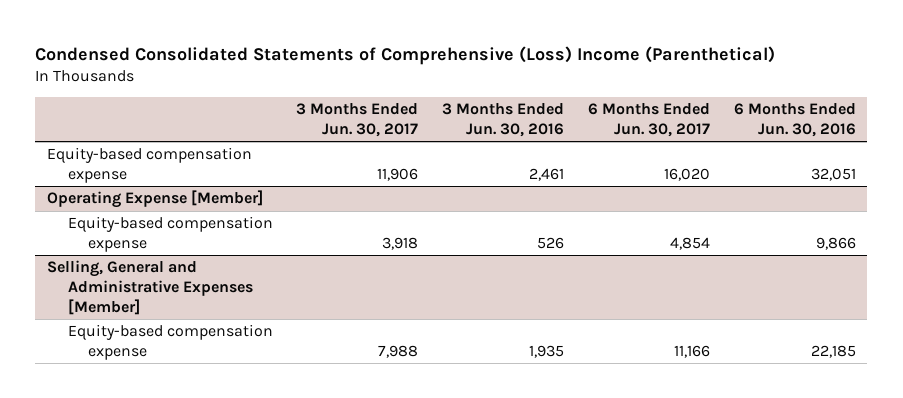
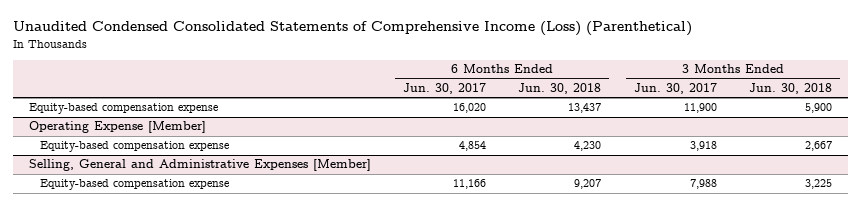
[35,45,776,65] Condensed Consolidated Statements of Comprehensive (Loss) Income (Parenthetical) -> [12,21,692,37] Unaudited Condensed Consolidated Statements of Comprehensive Income (Loss) (Parenthetical)
[442,103,565,137] 3 Months Ended Jun. 30, 2016 -> none
[733,103,856,137] 6 Months Ended Jun. 30, 2016 -> none
none -> [518,82,602,94] Jun. 30, 2018
none -> [748,82,832,94] Jun. 30, 2018
[377,167,419,181] 11,906 -> [683,103,717,114] 11,900

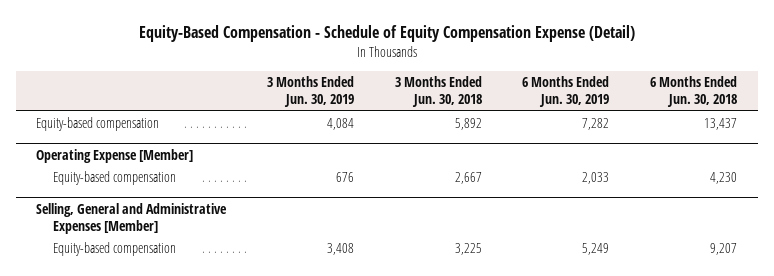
[12,21,692,37] Unaudited Condensed Consolidated Statements of Comprehensive Income (Loss) (Parenthetical) -> [138,24,635,42] Equity-Based Compensation - Schedule of Equity Compensation Expense (Detail)
[403,82,487,94] Jun. 30, 2017 -> none
[633,82,717,94] Jun. 30, 2017 -> none
none -> [267,76,355,108] 3 Months Ended Jun. 30, 2019
none -> [522,76,610,108] 6 Months Ended Jun. 30, 2019
[28,103,218,115] Equity-based compensation expense -> [36,117,160,132] Equity-based compensation
[804,103,832,114] 5,900 -> [454,118,482,131] 5,892
[40,141,230,153] Equity-based compensation expense -> [53,171,177,186] Equity-based compensation
[40,179,230,191] Equity-based compensation expense -> [53,242,177,257] Equity-based compensation

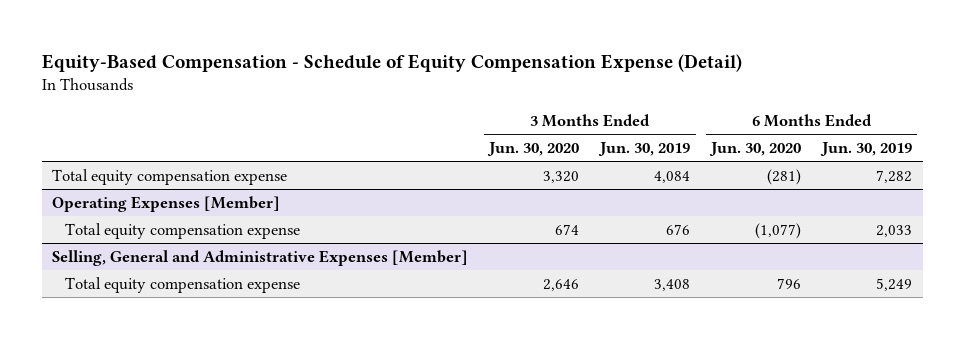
[394,76,482,108] 3 Months Ended Jun. 30, 2018 -> none
[650,76,738,108] 6 Months Ended Jun. 30, 2018 -> none
none -> [487,142,580,157] Jun. 30, 2020
none -> [709,142,802,157] Jun. 30, 2020
[36,117,160,132] Equity-based compensation -> [52,169,288,186] Total equity compensation expense
[36,148,194,163] Operating Expense [Member] -> [52,196,281,213] Operating Expenses [Member]
[53,171,177,186] Equity-based compensation -> [64,223,300,240] Total equity compensation expense
[53,242,177,257] Equity-based compensation -> [64,277,300,294] Total equity compensation expense

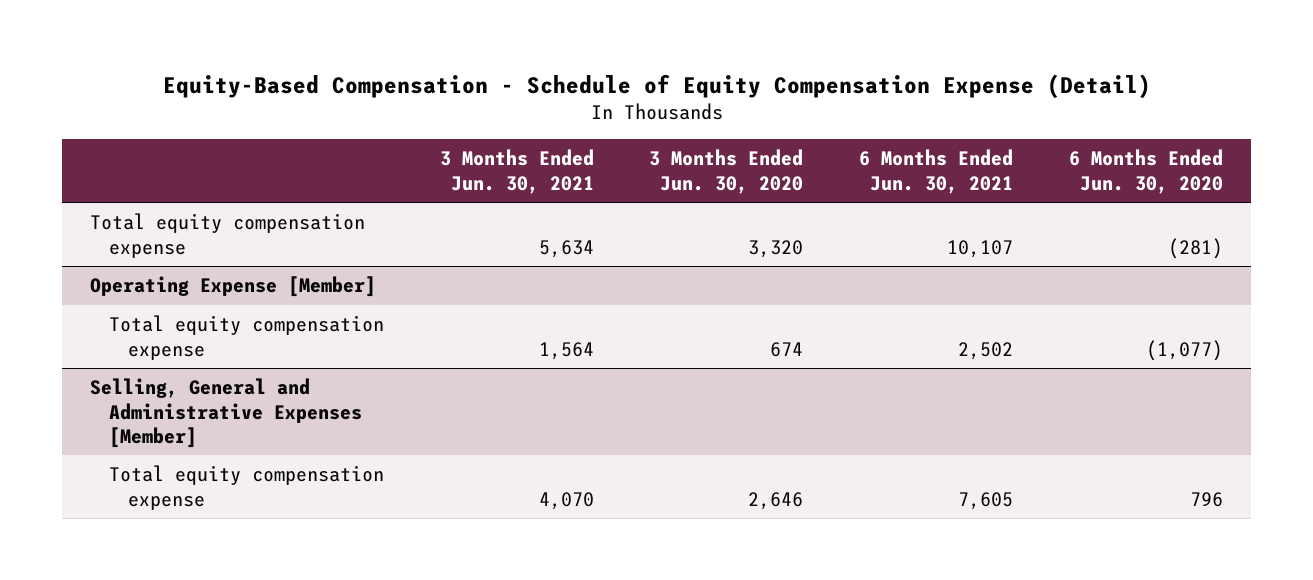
[598,142,691,157] Jun. 30, 2019 -> none
[820,142,913,157] Jun. 30, 2019 -> none
none -> [439,149,594,194] 3 Months Ended Jun. 30, 2021
none -> [859,149,1014,194] 6 Months Ended Jun. 30, 2021
[52,196,281,213] Operating Expenses [Member] -> [90,276,377,298] Operating Expense [Member]

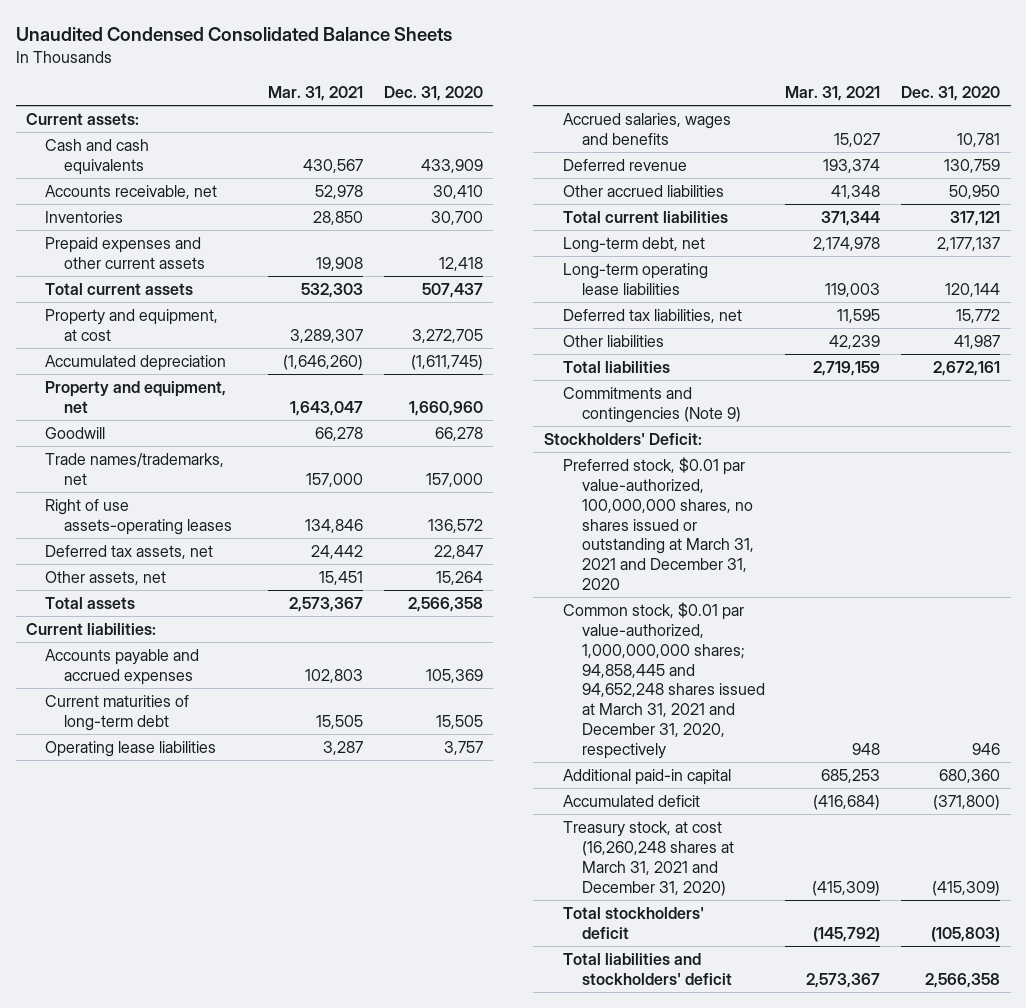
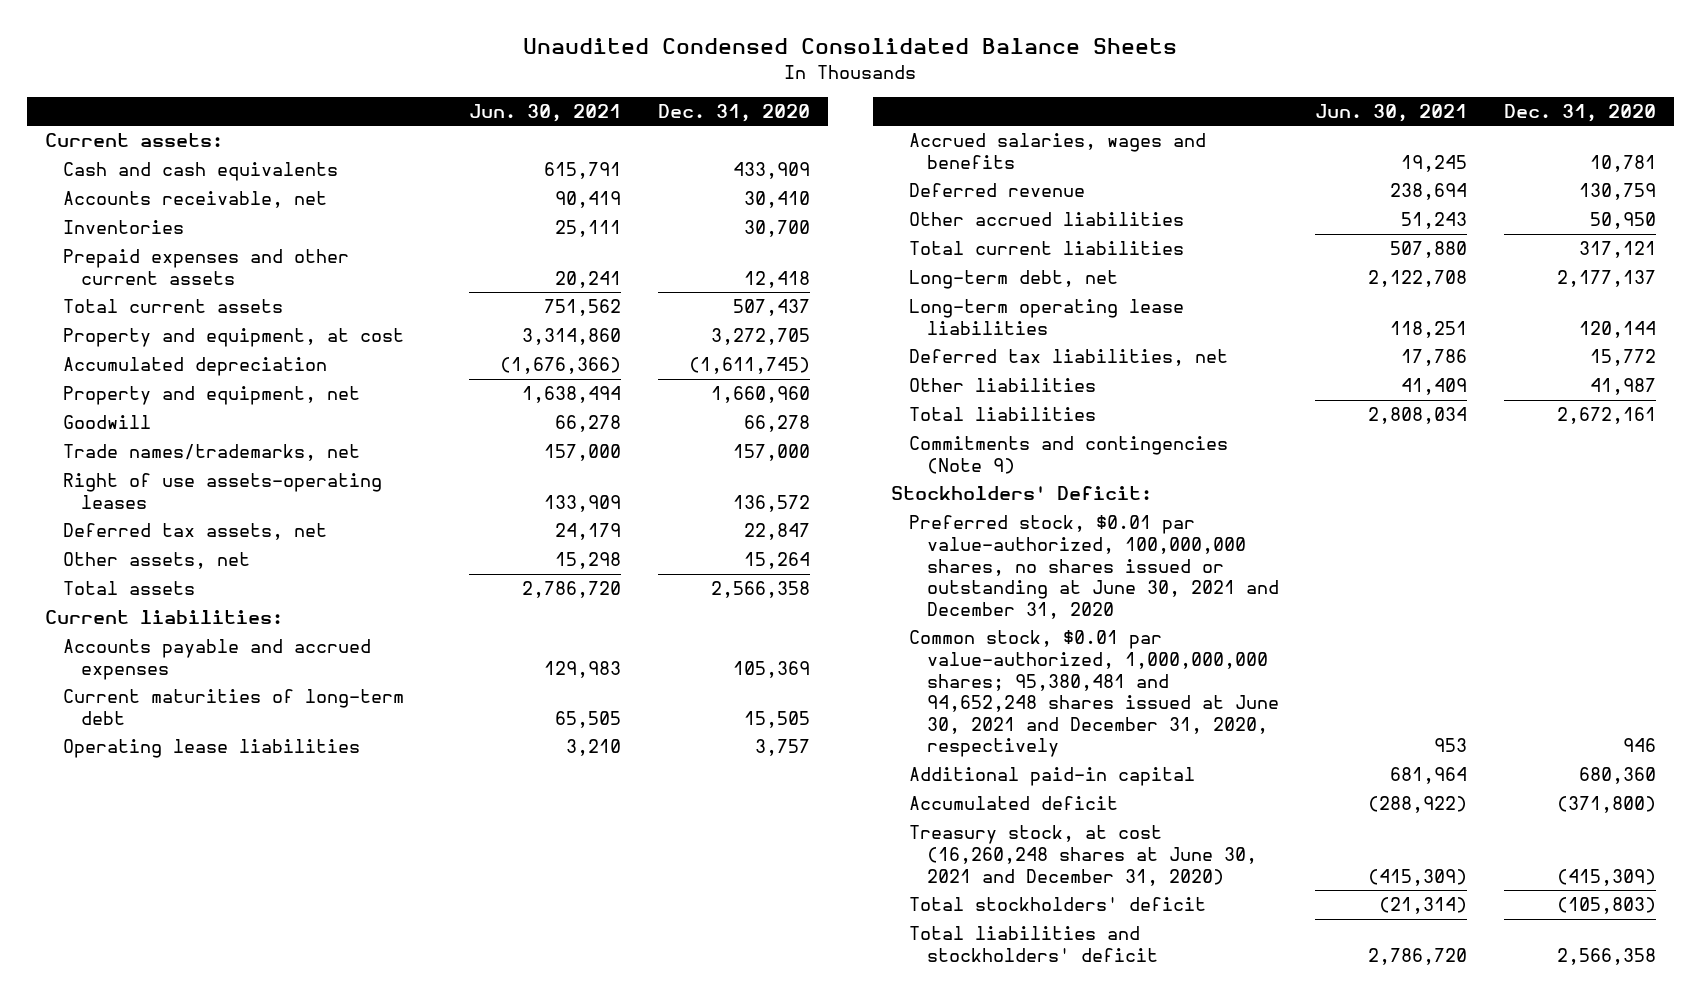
[267,86,363,102] Mar. 31, 2021 -> none
none -> [469,103,622,122] Jun. 30, 2021
[562,457,754,591] Preferred stock, $0.01 par value-authorized, 100,000,000 shares, no shares issued or outstanding at March 31, 2021 and December 31, 2020 -> [908,515,1280,619] Preferred stock, $0.01 par value-authorized, 100,000,000 shares, no shares issued or outstanding at June 30, 2021 and December 31, 2020
[562,602,765,759] Common stock, $0.01 par value-authorized, 1,000,000,000 shares; 94,858,445 and 94,652,248 shares issued at March 31, 2021 and December 31, 2020, respectively -> [908,630,1280,758] Common stock, $0.01 par value-authorized, 1,000,000,000 shares; 95,380,481 and 94,652,248 shares issued at June 30, 2021 and December 31, 2020, respectively
[562,821,734,896] Treasury stock, at cost (16,260,248 shares at March 31, 2021 and December 31, 2020) -> [908,825,1258,886] Treasury stock, at cost (16,260,248 shares at June 30, 2021 and December 31, 2020)

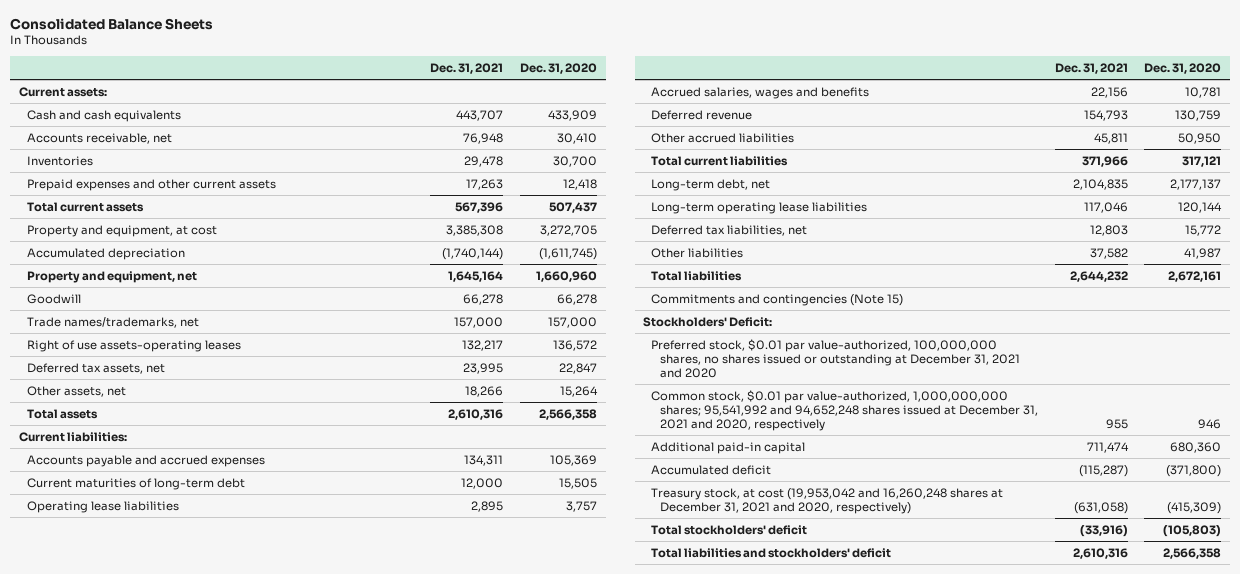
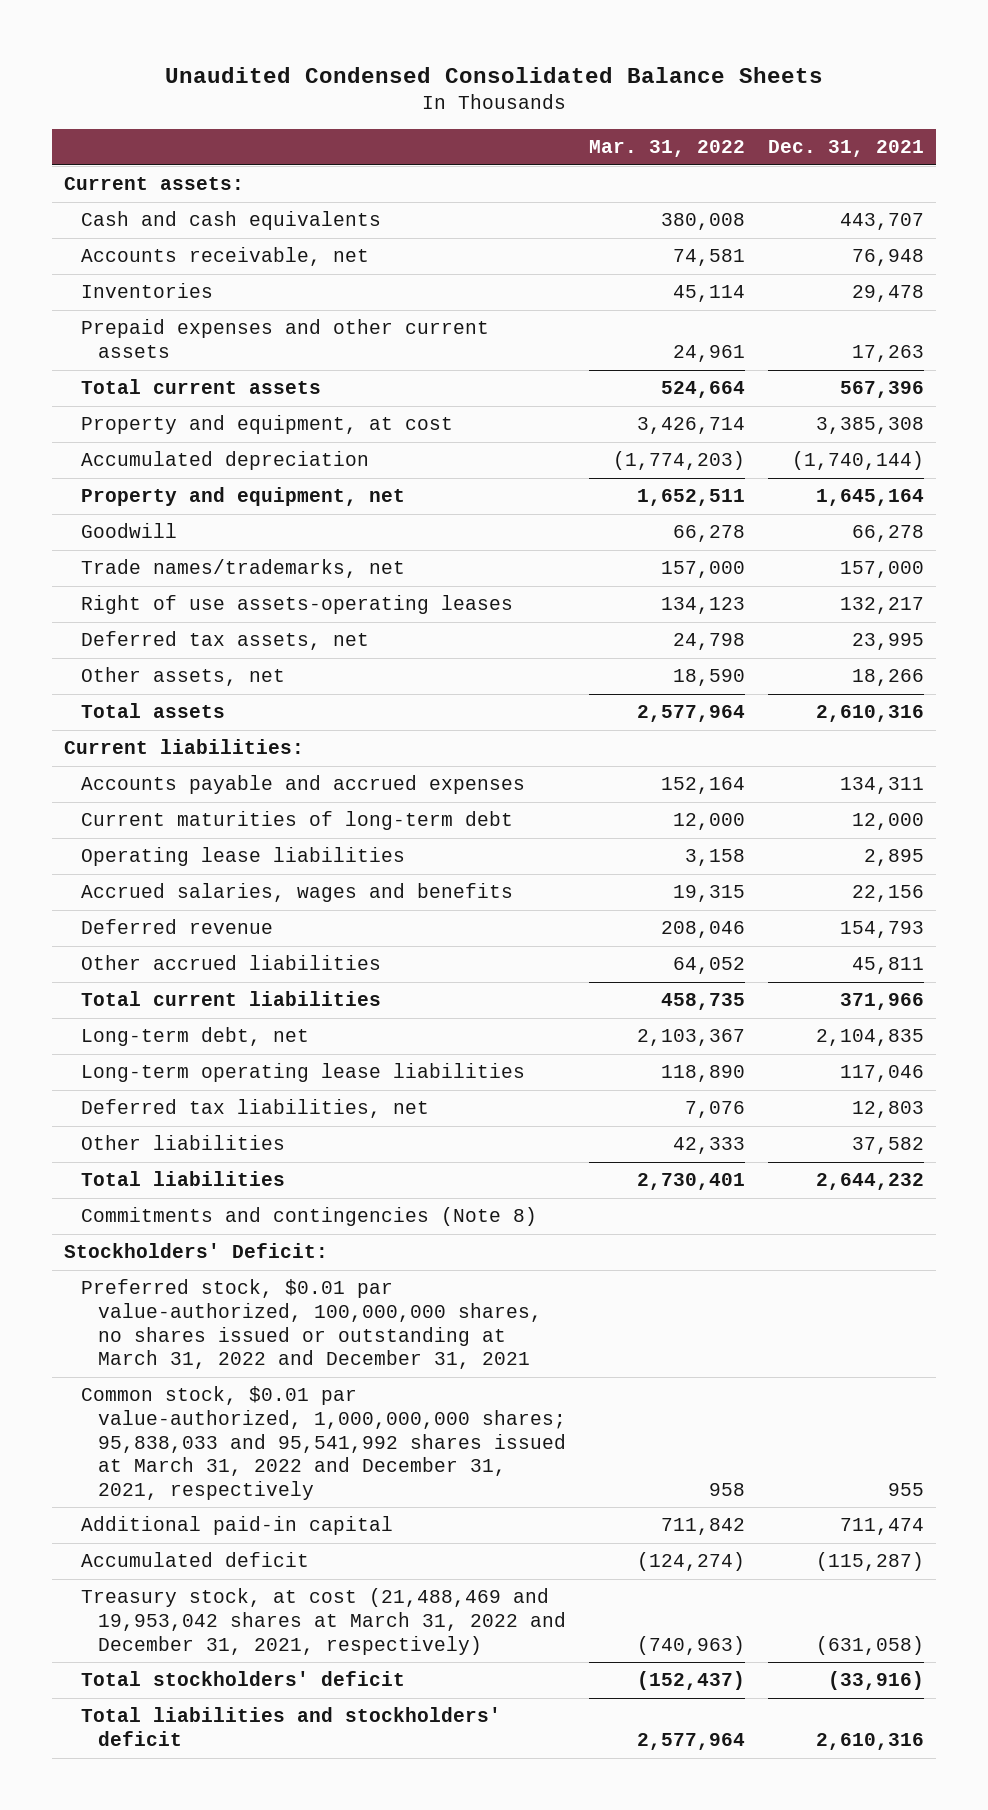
[10,17,214,30] Consolidated Balance Sheets -> [165,66,824,83] Unaudited Condensed Consolidated Balance Sheets
[520,62,598,74] Dec. 31, 2020 -> none
none -> [589,140,746,158] Mar. 31, 2022
[651,293,904,306] Commitments and contingencies (Note 15) -> [81,1207,538,1227] Commitments and contingencies (Note 8)
[651,338,1020,378] Preferred stock, $0.01 par value-authorized, 100,000,000 shares, no shares issued or outstanding at December 31, 2021 and 2020 -> [81,1279,543,1370] Preferred stock, $0.01 par value-authorized, 100,000,000 shares, no shares issued or outstanding at March 31, 2022 and December 31, 2021
[651,389,1038,431] Common stock, $0.01 par value-authorized, 1,000,000,000 shares; 95,541,992 and 94,652,248 shares issued at December 31, 2021 and 2020, respectively -> [81,1386,567,1500] Common stock, $0.01 par value-authorized, 1,000,000,000 shares; 95,838,033 and 95,541,992 shares issued at March 31, 2022 and December 31, 2021, respectively
[651,487,1004,514] Treasury stock, at cost (19,953,042 and 16,260,248 shares at December 31, 2021 and 2020, respectively) -> [81,1588,567,1655] Treasury stock, at cost (21,488,469 and 19,953,042 shares at March 31, 2022 and December 31, 2021, respectively)

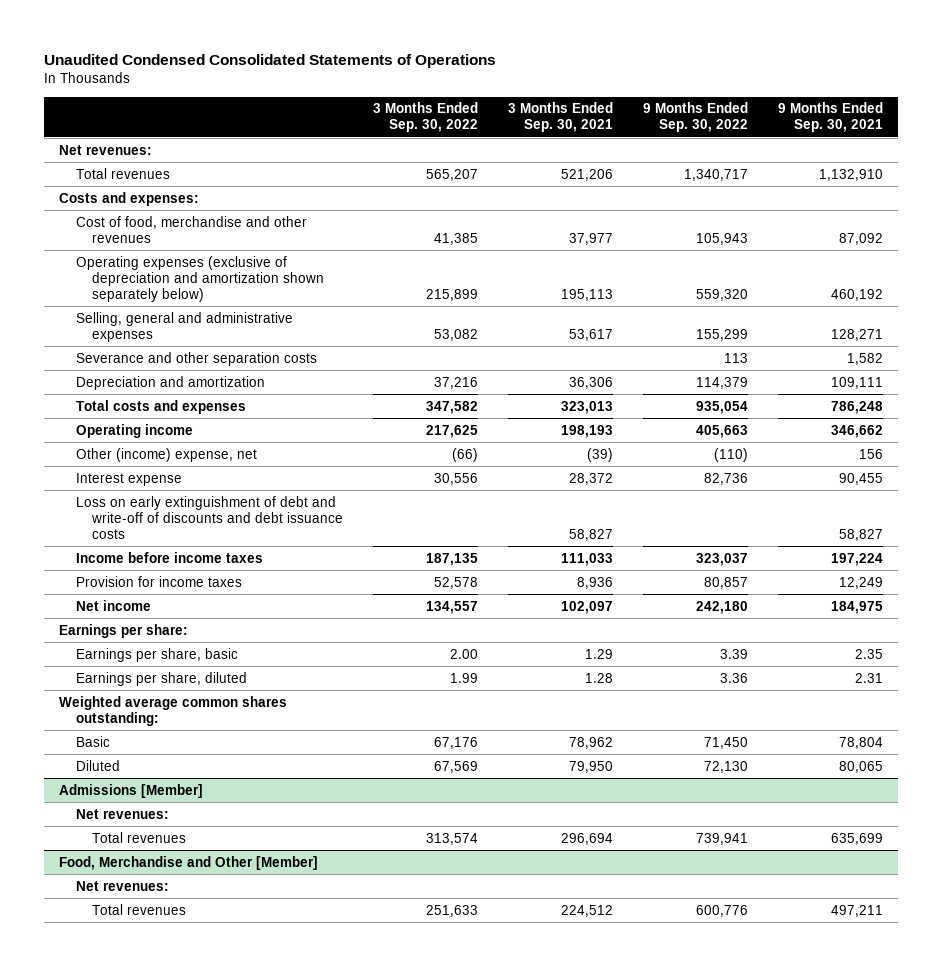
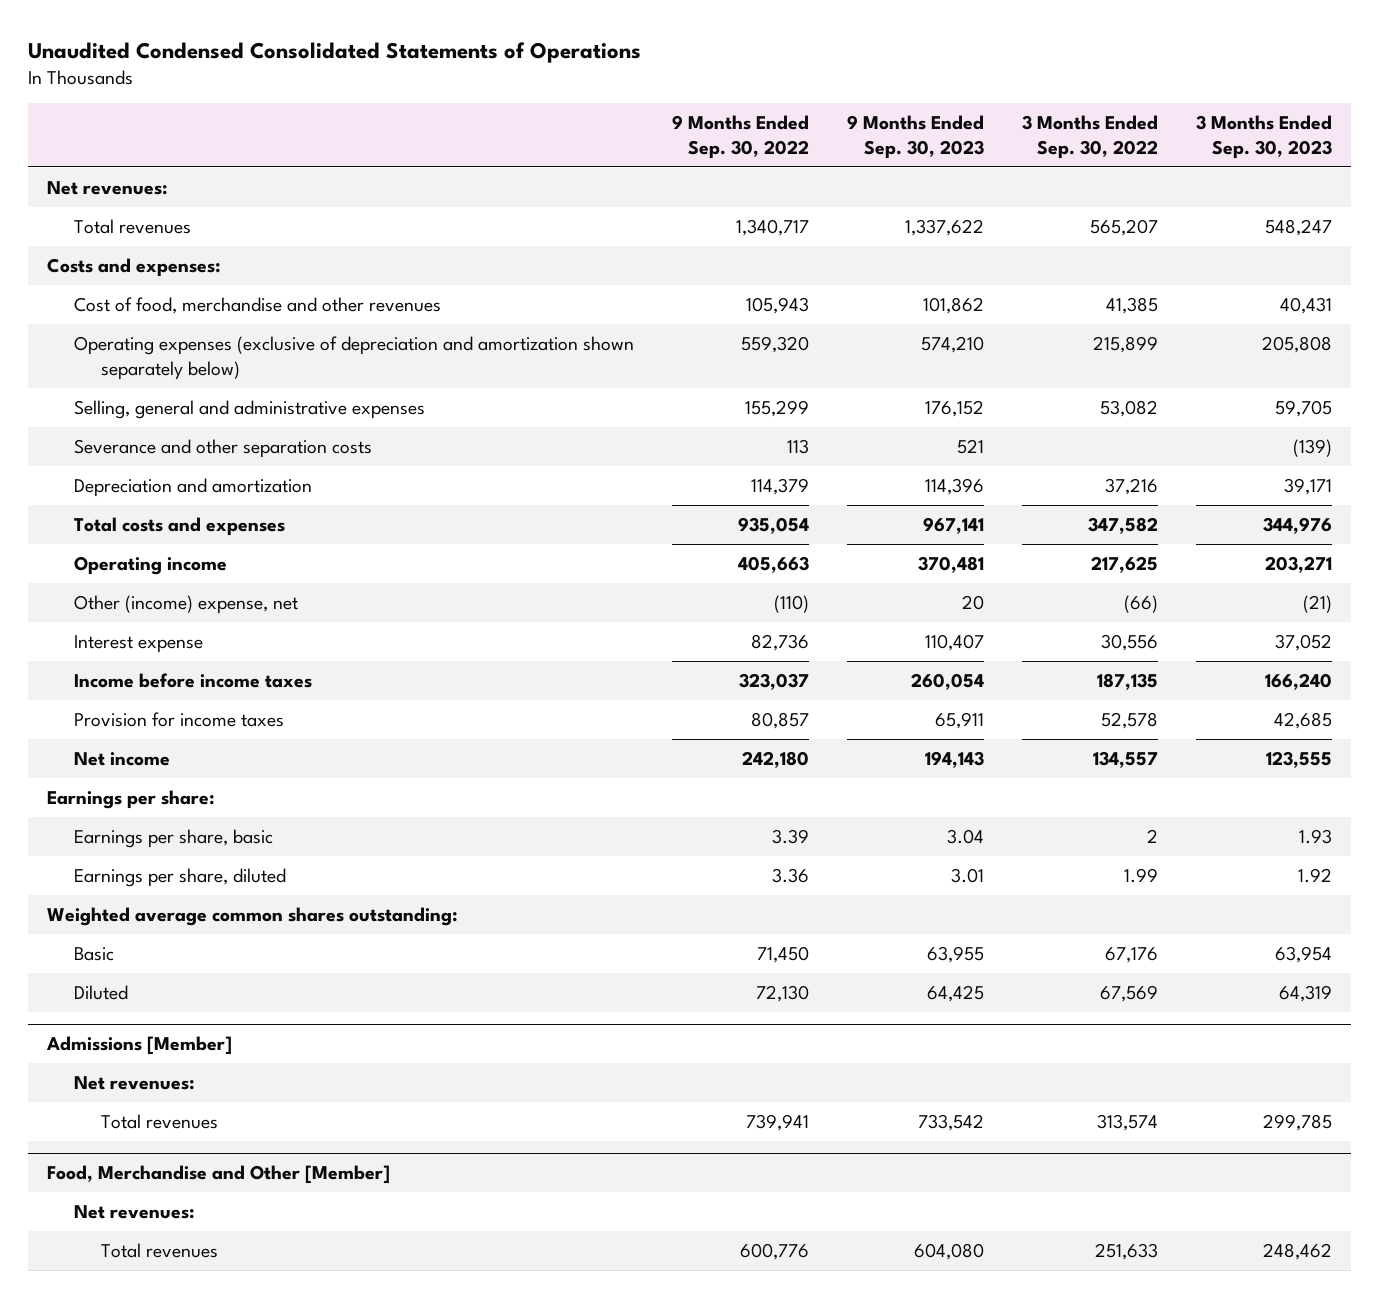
[508,102,614,133] 3 Months Ended Sep. 30, 2021 -> none
[777,102,883,133] 9 Months Ended Sep. 30, 2021 -> none
none -> [846,115,984,159] 9 Months Ended Sep. 30, 2023
none -> [1196,115,1333,159] 3 Months Ended Sep. 30, 2023
[75,495,344,539] Loss on early extinguishment of debt and write-off of discounts and debt issuance costs -> none
[450,648,479,659] 2.00 -> [1147,828,1159,843] 2

